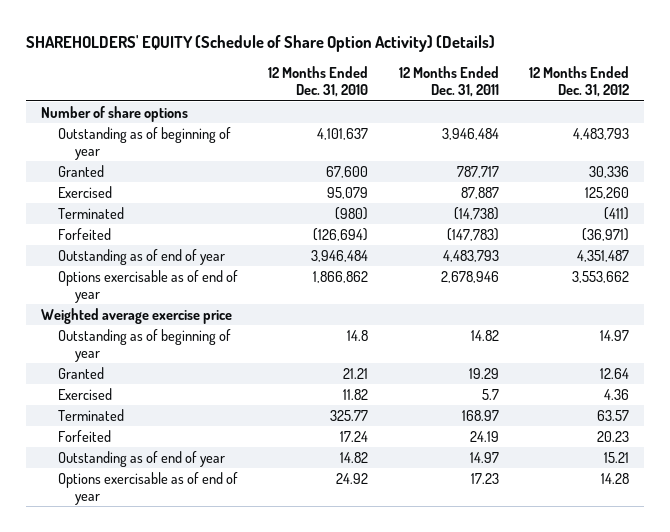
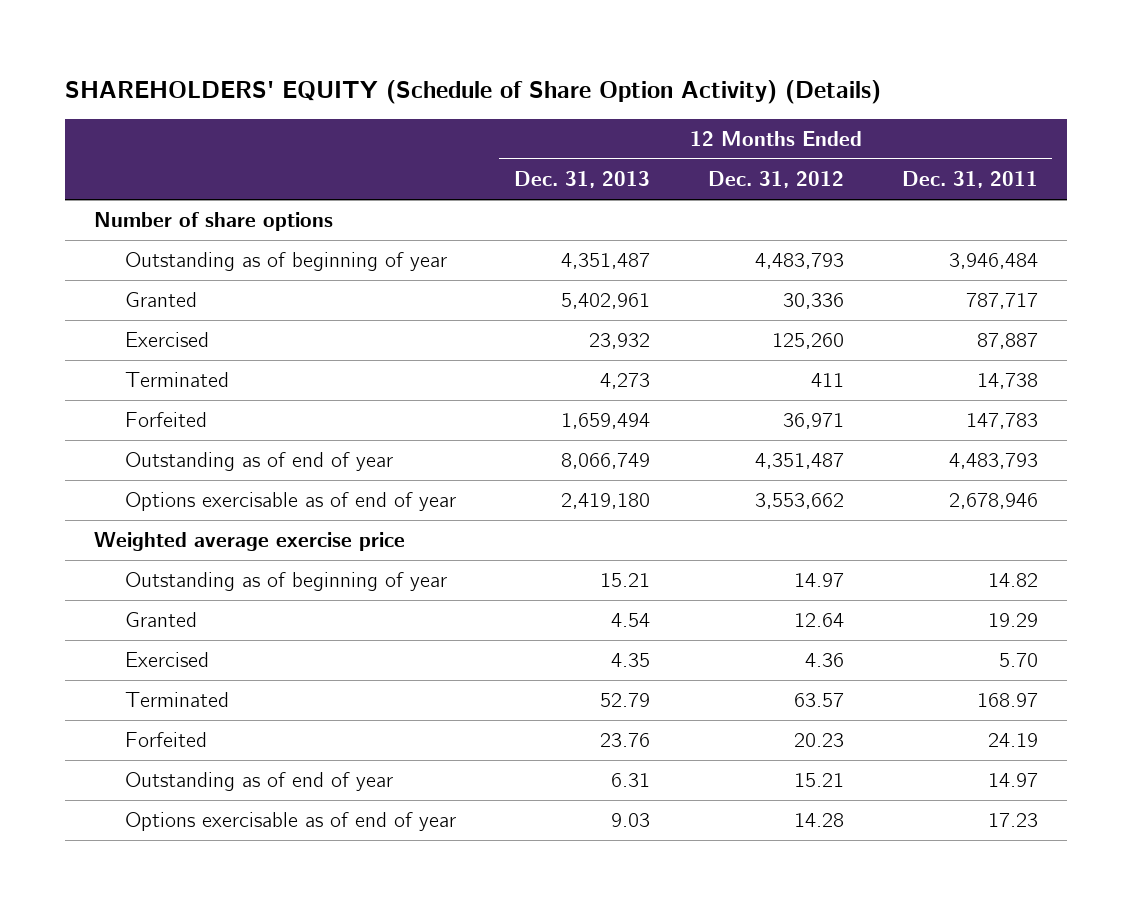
[268,66,369,98] 12 Months Ended Dec. 31, 2010 -> none
none -> [513,171,650,189] Dec. 31, 2013
[453,206,499,220] (14,738) -> [976,373,1038,390] 14,738
[603,206,629,220] (411) -> [810,373,844,388] 411
[446,227,499,241] (147,783) -> [965,413,1038,430] 147,783
[581,227,629,241] (36,971) -> [782,413,844,430] 36,971
[481,388,499,400] 5.7 -> [998,653,1038,668] 5.70

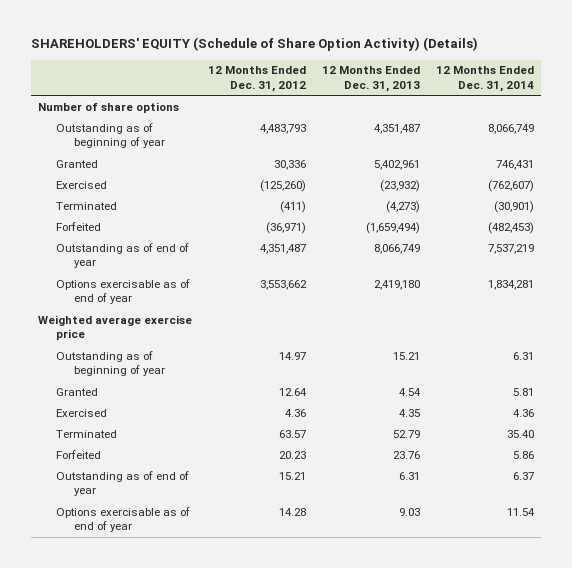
[901,171,1038,189] Dec. 31, 2011 -> none
none -> [435,66,534,92] 12 Months Ended Dec. 31, 2014
[588,333,650,350] 23,932 -> [379,179,420,192] (23,932)
[771,333,844,350] 125,260 -> [260,179,307,192] (125,260)
[599,373,650,390] 4,273 -> [385,200,420,213] (4,273)
[810,373,844,388] 411 -> [280,200,307,213] (411)
[560,413,650,430] 1,659,494 -> [365,221,420,234] (1,659,494)
[782,413,844,430] 36,971 -> [266,221,307,234] (36,971)

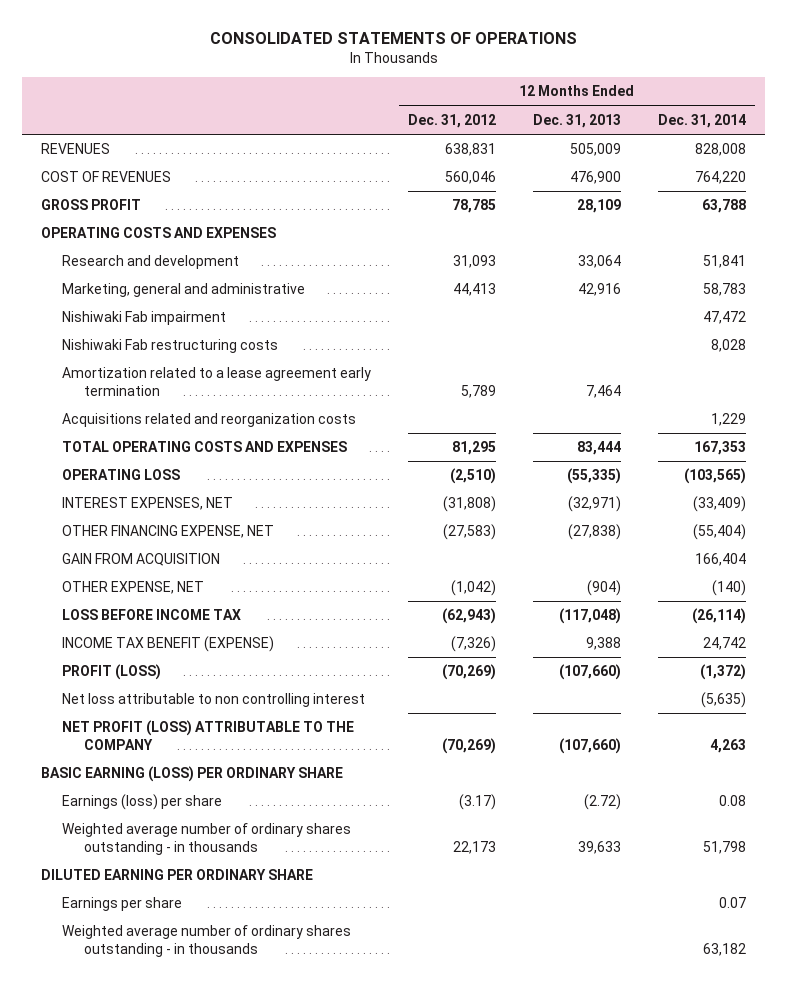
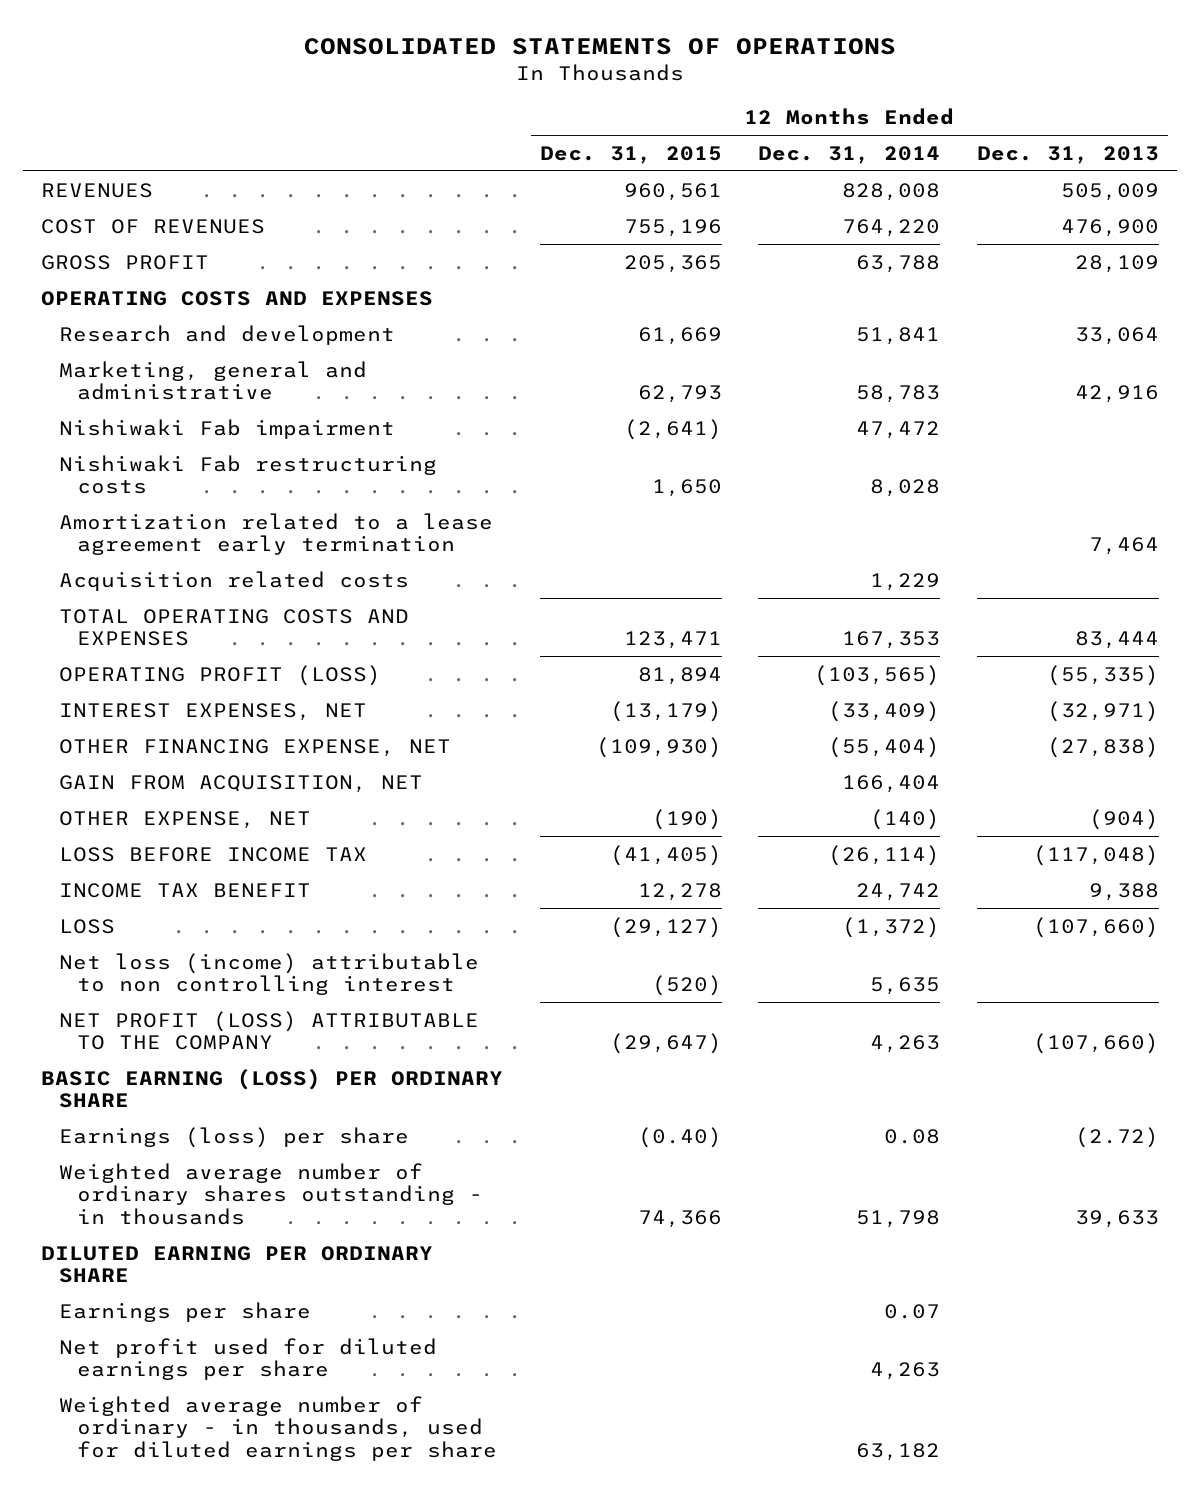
[408,113,497,128] Dec. 31, 2012 -> none
none -> [539,145,722,164] Dec. 31, 2015
[62,413,357,428] Acquisitions related and reorganization costs -> [59,570,410,591] Acquisition related costs
[62,469,181,481] OPERATING LOSS -> [59,664,382,686] OPERATING PROFIT (LOSS)
[62,553,221,567] GAIN FROM ACQUISITION -> [59,774,424,793] GAIN FROM ACQUISITION, NET
[62,636,275,653] INCOME TAX BENEFIT (EXPENSE) -> [59,882,312,898] INCOME TAX BENEFIT
[62,664,162,681] PROFIT (LOSS) -> [59,918,116,934] LOSS
[62,693,366,708] Net loss attributable to non controlling interest -> [59,952,480,996] Net loss (income) attributable to non controlling interest
[701,692,747,709] (5,635) -> [870,977,941,996] 5,635
none -> [59,1337,438,1381] Net profit used for diluted earnings per share
[62,925,352,957] Weighted average number of ordinary shares outstanding - in thousands -> [59,1395,498,1461] Weighted average number of ordinary - in thousands, used for diluted earnings per share

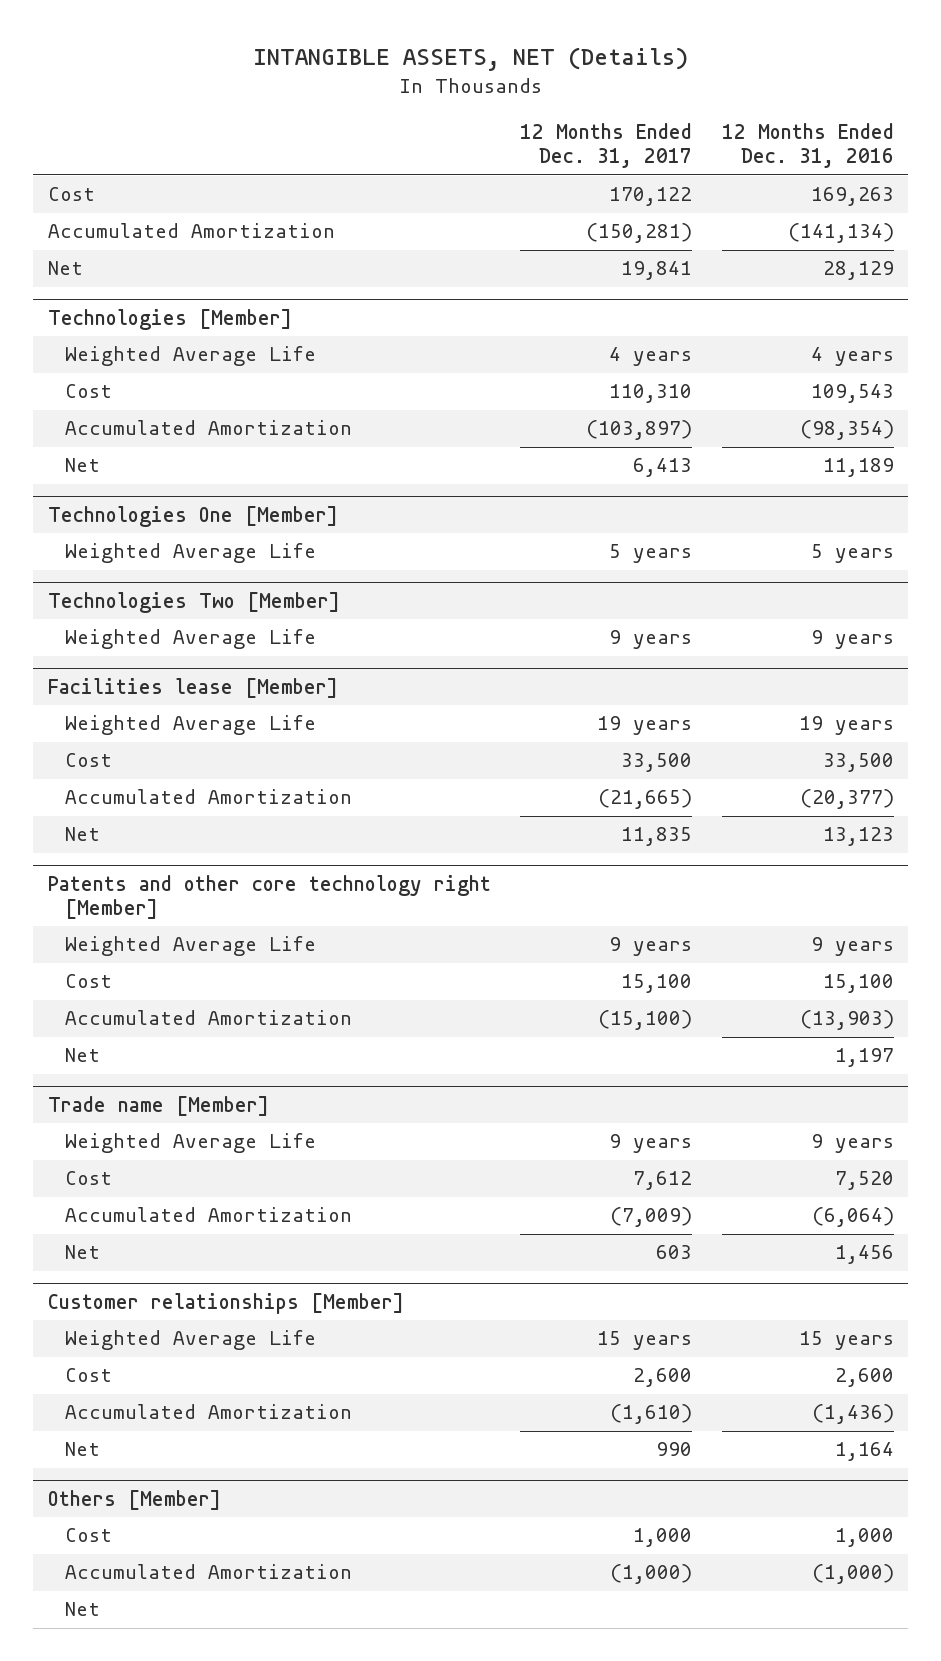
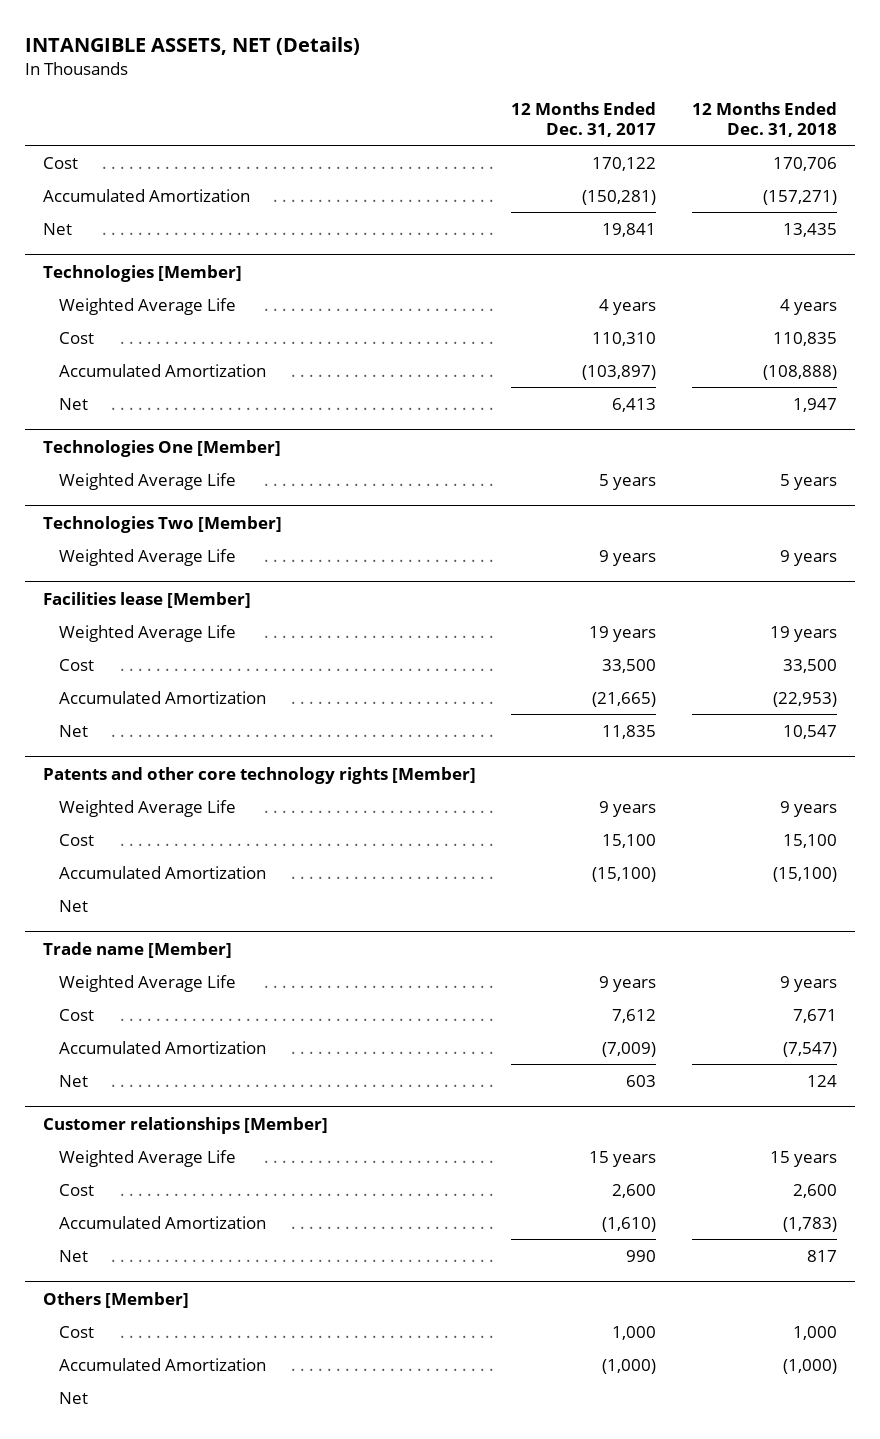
[721,122,894,169] 12 Months Ended Dec. 31, 2016 -> none
none -> [692,101,838,137] 12 Months Ended Dec. 31, 2018
[47,874,491,920] Patents and other core technology right [Member] -> [42,766,476,784] Patents and other core technology rights [Member]

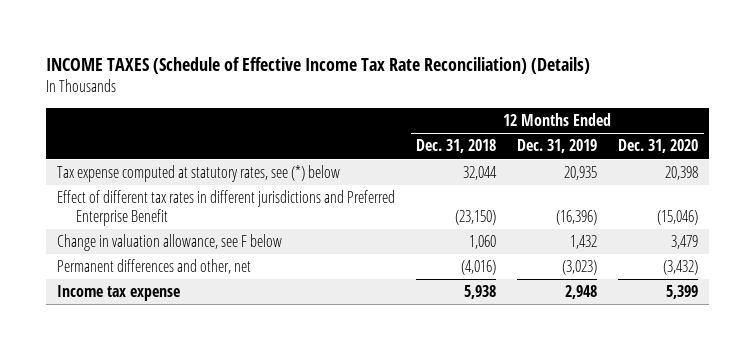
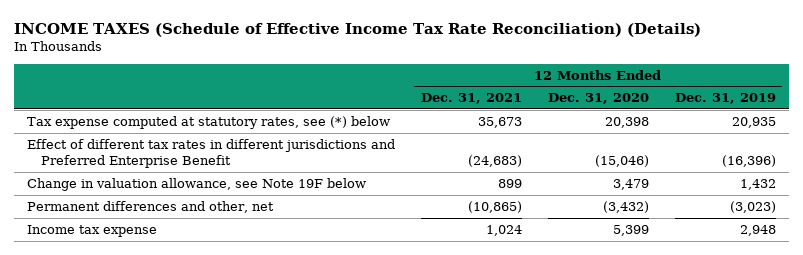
[416,139,497,154] Dec. 31, 2018 -> none
none -> [420,93,522,105] Dec. 31, 2021
[56,234,282,252] Change in valuation allowance, see F below -> [27,177,367,191] Change in valuation allowance, see Note 19F below

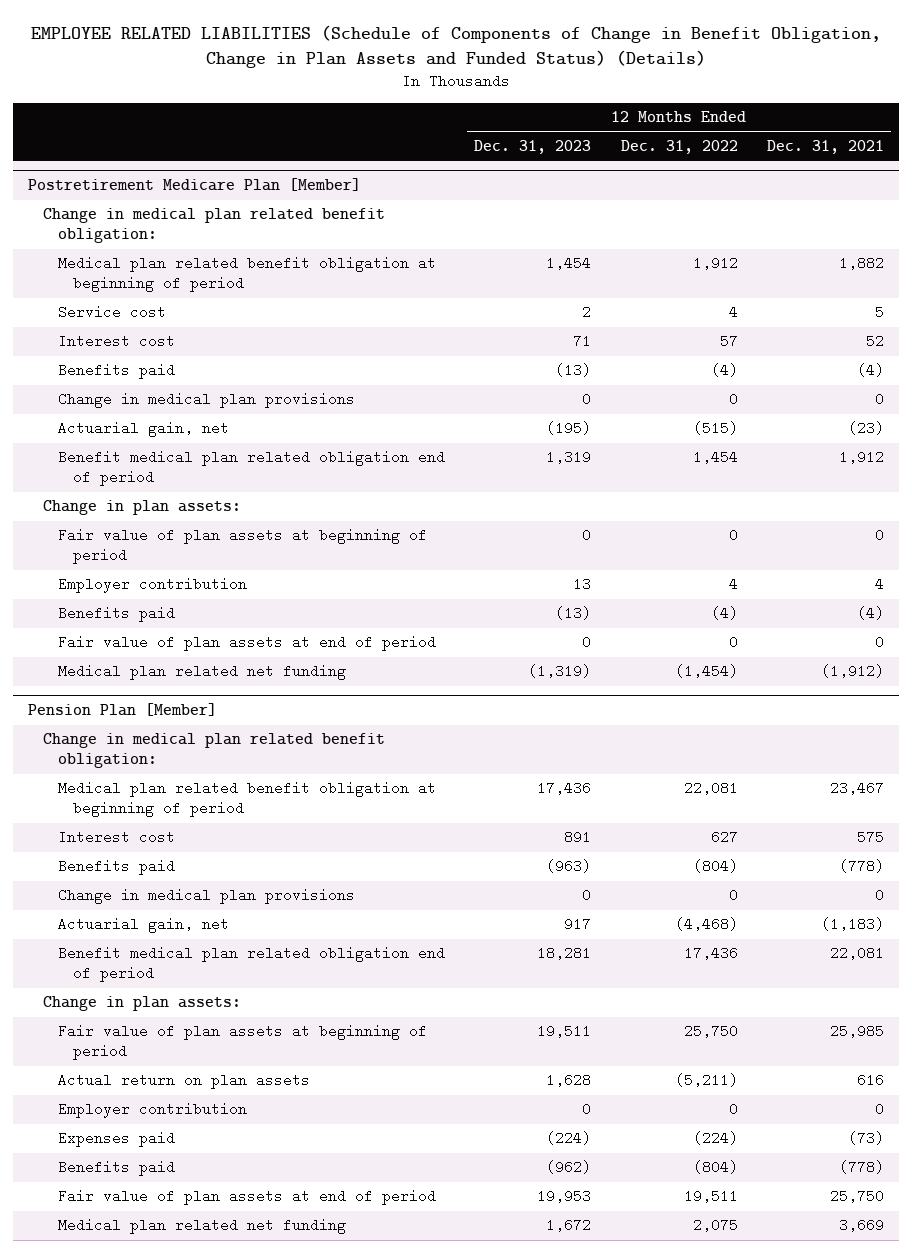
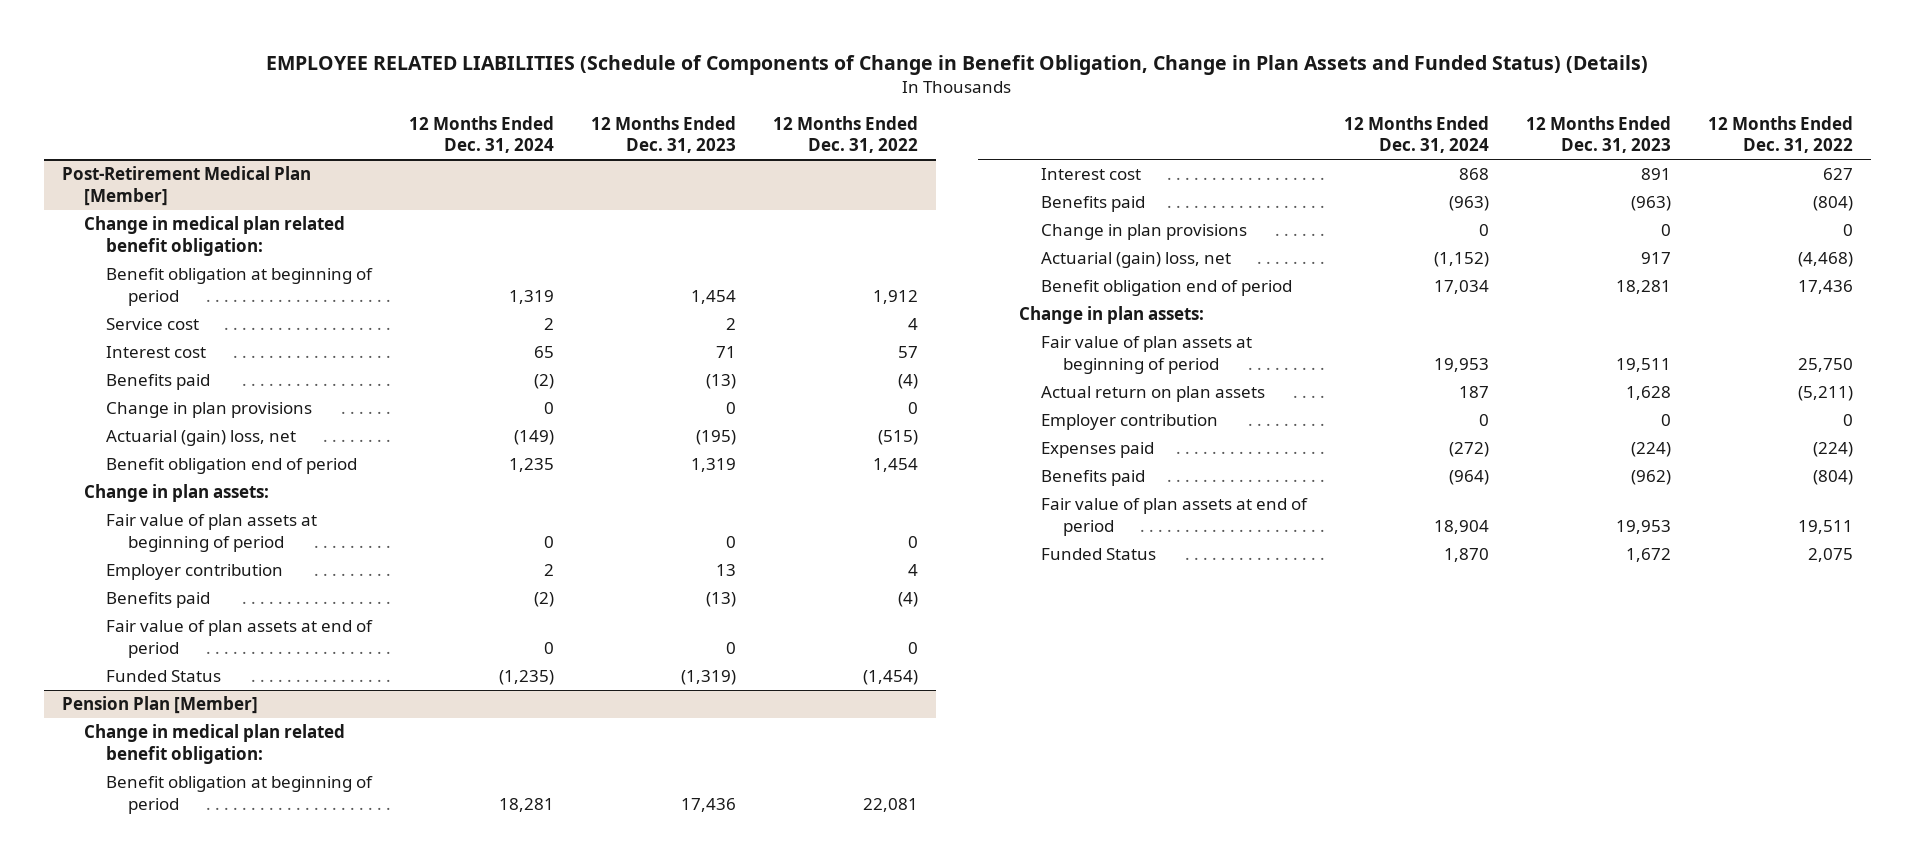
[766,139,884,154] Dec. 31, 2021 -> none
none -> [409,115,555,154] 12 Months Ended Dec. 31, 2024
[27,178,361,192] Postretirement Medicare Plan [Member] -> [62,166,312,206] Post-Retirement Medical Plan [Member]
[57,256,436,293] Medical plan related benefit obligation at beginning of period -> [106,268,374,306] Benefit obligation at beginning of period
[57,392,355,409] Change in medical plan provisions -> [106,402,313,419] Change in plan provisions
[57,421,229,438] Actuarial gain, net -> [106,430,297,447] Actuarial (gain) loss, net
[57,450,445,487] Benefit medical plan related obligation end of period -> [106,458,358,475] Benefit obligation end of period
[57,664,346,681] Medical plan related net funding -> [106,670,222,683] Funded Status
[57,781,436,818] Medical plan related benefit obligation at beginning of period -> [106,776,374,814] Benefit obligation at beginning of period
[57,888,355,905] Change in medical plan provisions -> [1041,224,1248,241] Change in plan provisions
[57,917,229,934] Actuarial gain, net -> [1041,252,1232,269] Actuarial (gain) loss, net
[57,946,445,983] Benefit medical plan related obligation end of period -> [1041,280,1293,297] Benefit obligation end of period
[57,1218,346,1235] Medical plan related net funding -> [1041,548,1157,561] Funded Status

